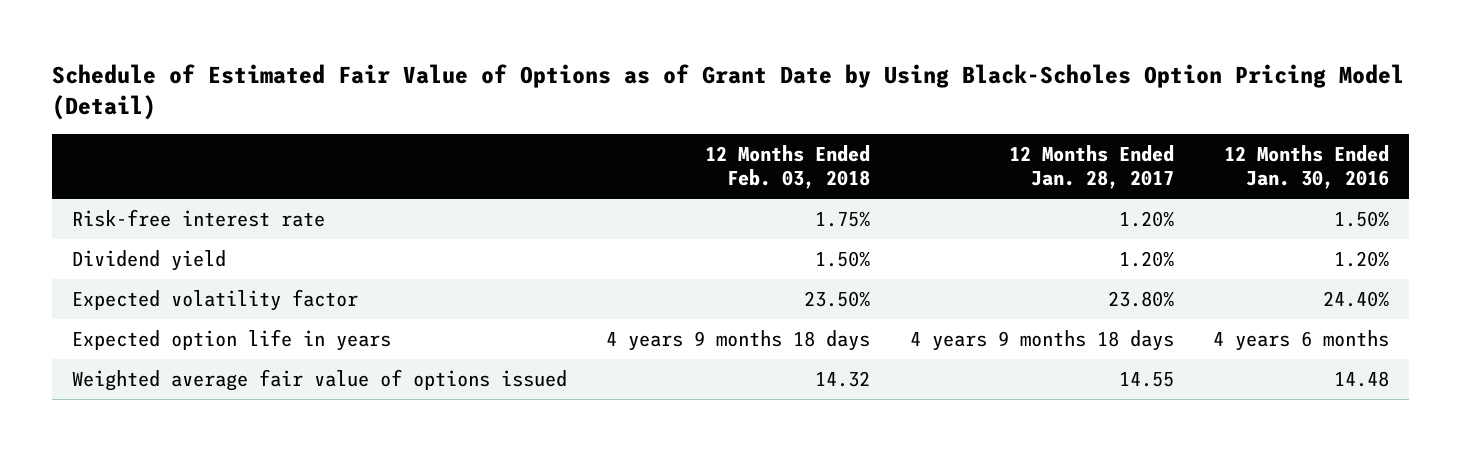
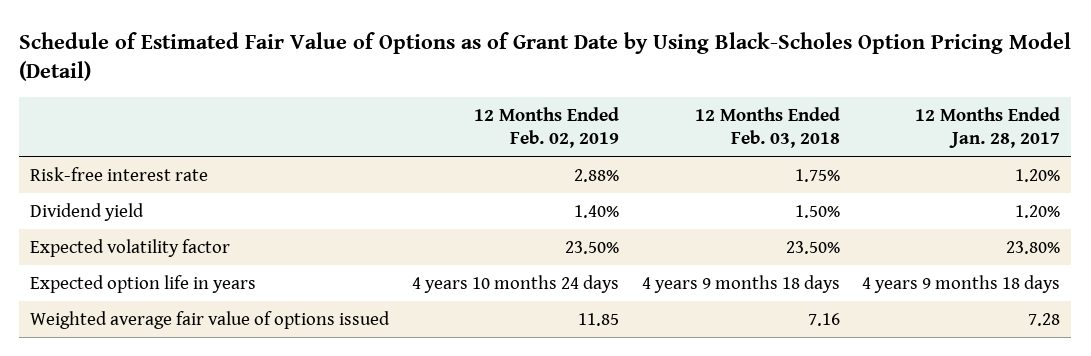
[1224,144,1390,190] 12 Months Ended Jan. 30, 2016 -> none
none -> [473,106,619,149] 12 Months Ended Feb. 02, 2019
[815,370,871,387] 14.32 -> [807,312,840,326] 7.16
[1118,371,1174,387] 14.55 -> [1028,312,1061,326] 7.28

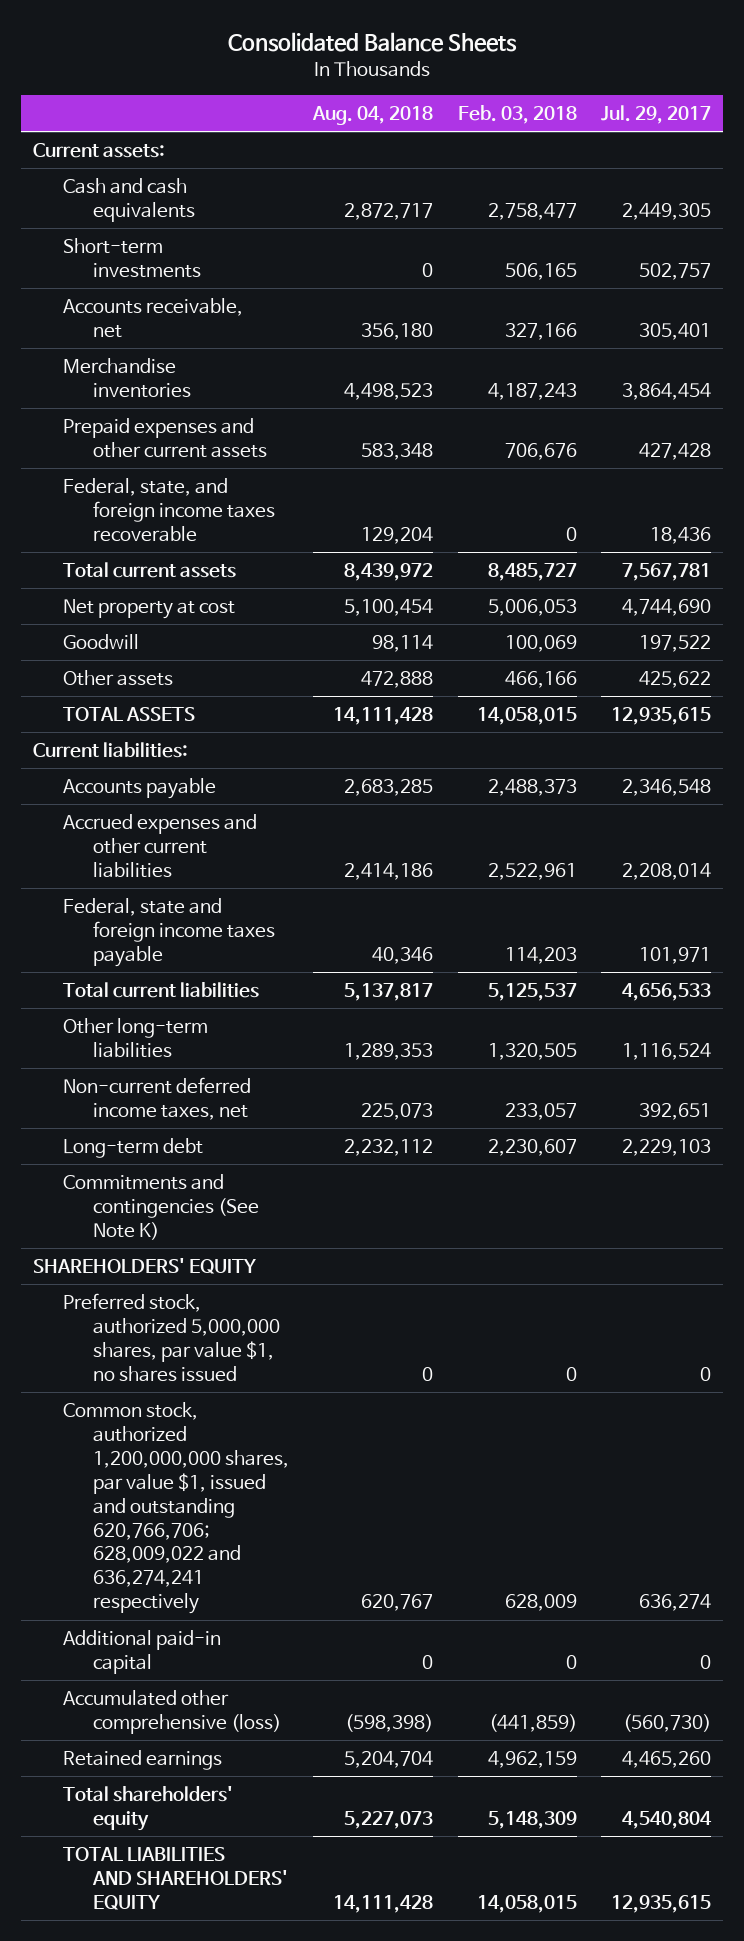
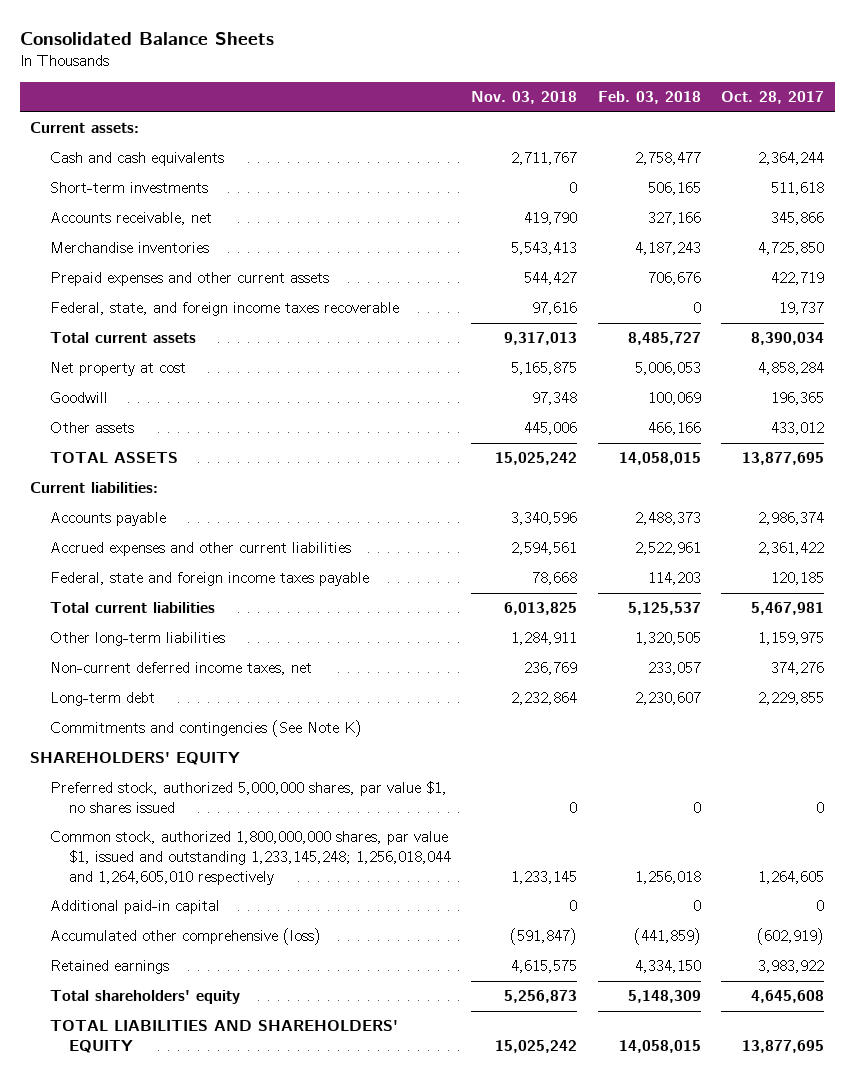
[312,105,434,125] Aug. 04, 2018 -> none
[601,104,712,124] Jul. 29, 2017 -> none
none -> [471,91,578,105] Nov. 03, 2018
none -> [721,91,825,105] Oct. 28, 2017
[62,1401,289,1615] Common stock, authorized 1,200,000,000 shares, par value $1, issued and outstanding 620,766,706; 628,009,022 and 636,274,241 respectively -> [49,831,452,885] Common stock, authorized 1,800,000,000 shares, par value $1, issued and outstanding 1,233,145,248; 1,256,018,044 and 1,264,605,010 respectively
[504,1594,577,1612] 628,009 -> [634,870,701,884] 1,256,018
[487,1750,577,1768] 4,962,159 -> [634,960,701,974] 4,334,150

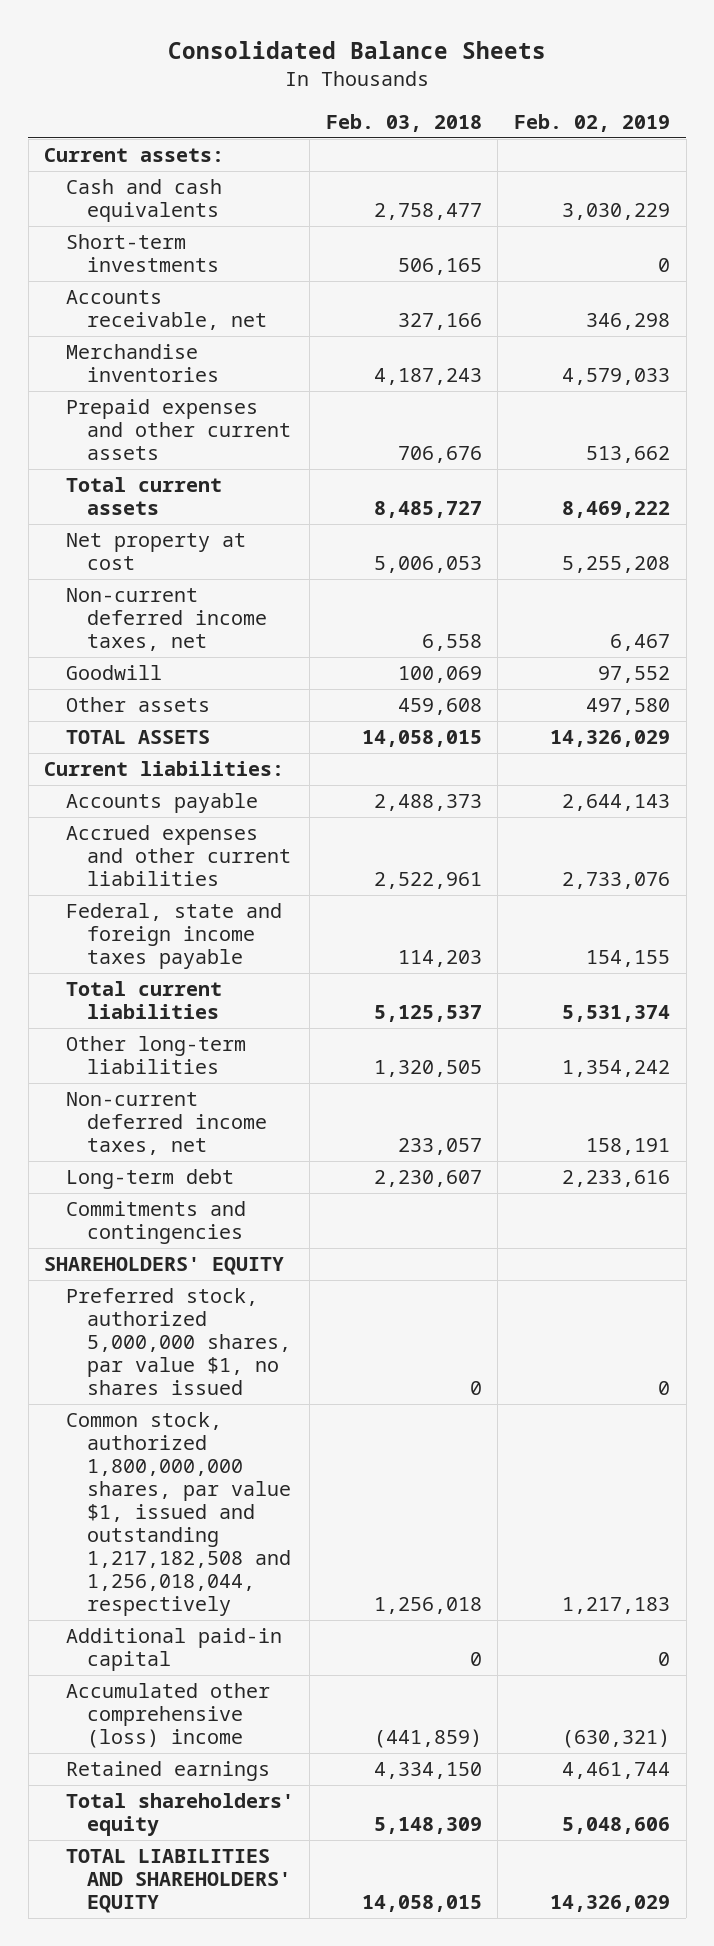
[471,91,578,105] Nov. 03, 2018 -> none
[721,91,825,105] Oct. 28, 2017 -> none
none -> [514,113,671,132] Feb. 02, 2019
[49,302,399,317] Federal, state, and foreign income taxes recoverable -> none
none -> [65,588,267,652] Non-current deferred income taxes, net
[647,422,701,436] 466,166 -> [397,698,482,716] 459,608
[49,720,362,738] Commitments and contingencies (See Note K) -> [65,1201,246,1245] Commitments and contingencies
[49,831,452,885] Common stock, authorized 1,800,000,000 shares, par value $1, issued and outstanding 1,233,145,248; 1,256,018,044 and 1,264,605,010 respectively -> [65,1412,291,1616] Common stock, authorized 1,800,000,000 shares, par value $1, issued and outstanding 1,217,182,508 and 1,256,018,044, respectively
[49,928,321,946] Accumulated other comprehensive (loss) -> [65,1683,270,1749] Accumulated other comprehensive (loss) income

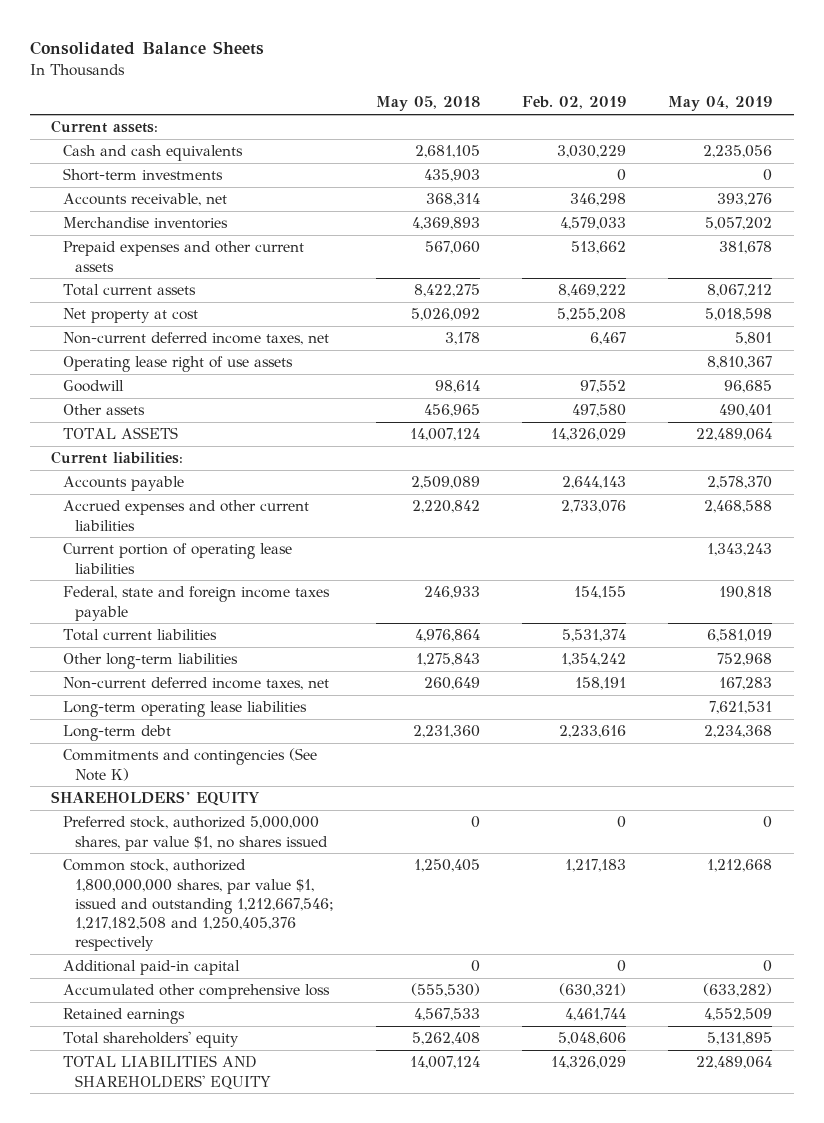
[325,113,482,132] Feb. 03, 2018 -> none
none -> [376,96,481,112] May 05, 2018
none -> [668,96,773,112] May 04, 2019
none -> [63,356,294,373] Operating lease right of use assets
none -> [63,543,293,574] Current portion of operating lease liabilities
none -> [63,701,308,718] Long-term operating lease liabilities
[65,1201,246,1245] Commitments and contingencies -> [63,748,318,781] Commitments and contingencies (See Note K)
[65,1412,291,1616] Common stock, authorized 1,800,000,000 shares, par value $1, issued and outstanding 1,217,182,508 and 1,256,018,044, respectively -> [63,859,334,952] Common stock, authorized 1,800,000,000 shares, par value $1, issued and outstanding 1,212,667,546; 1,217,182,508 and 1,250,405,376 respectively
[65,1683,270,1749] Accumulated other comprehensive (loss) income -> [63,984,331,1000] Accumulated other comprehensive loss

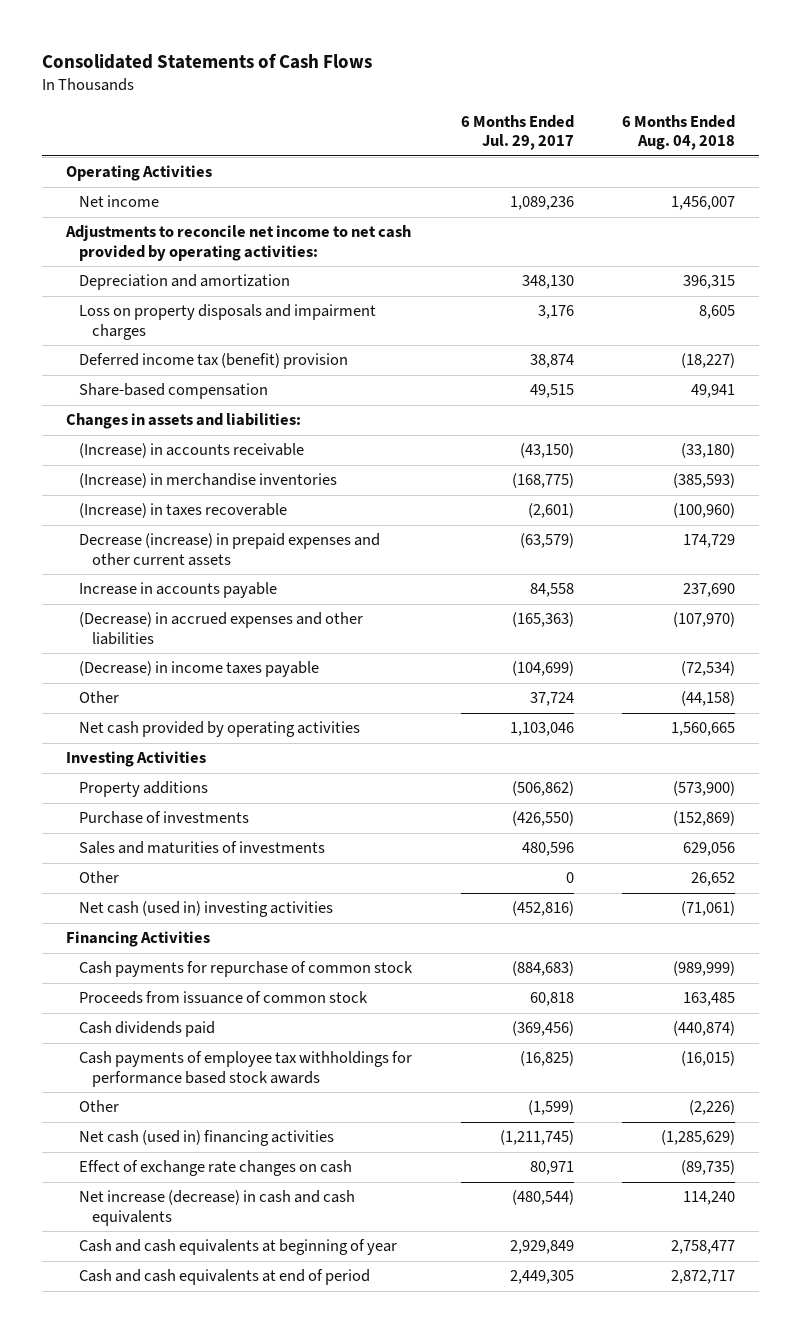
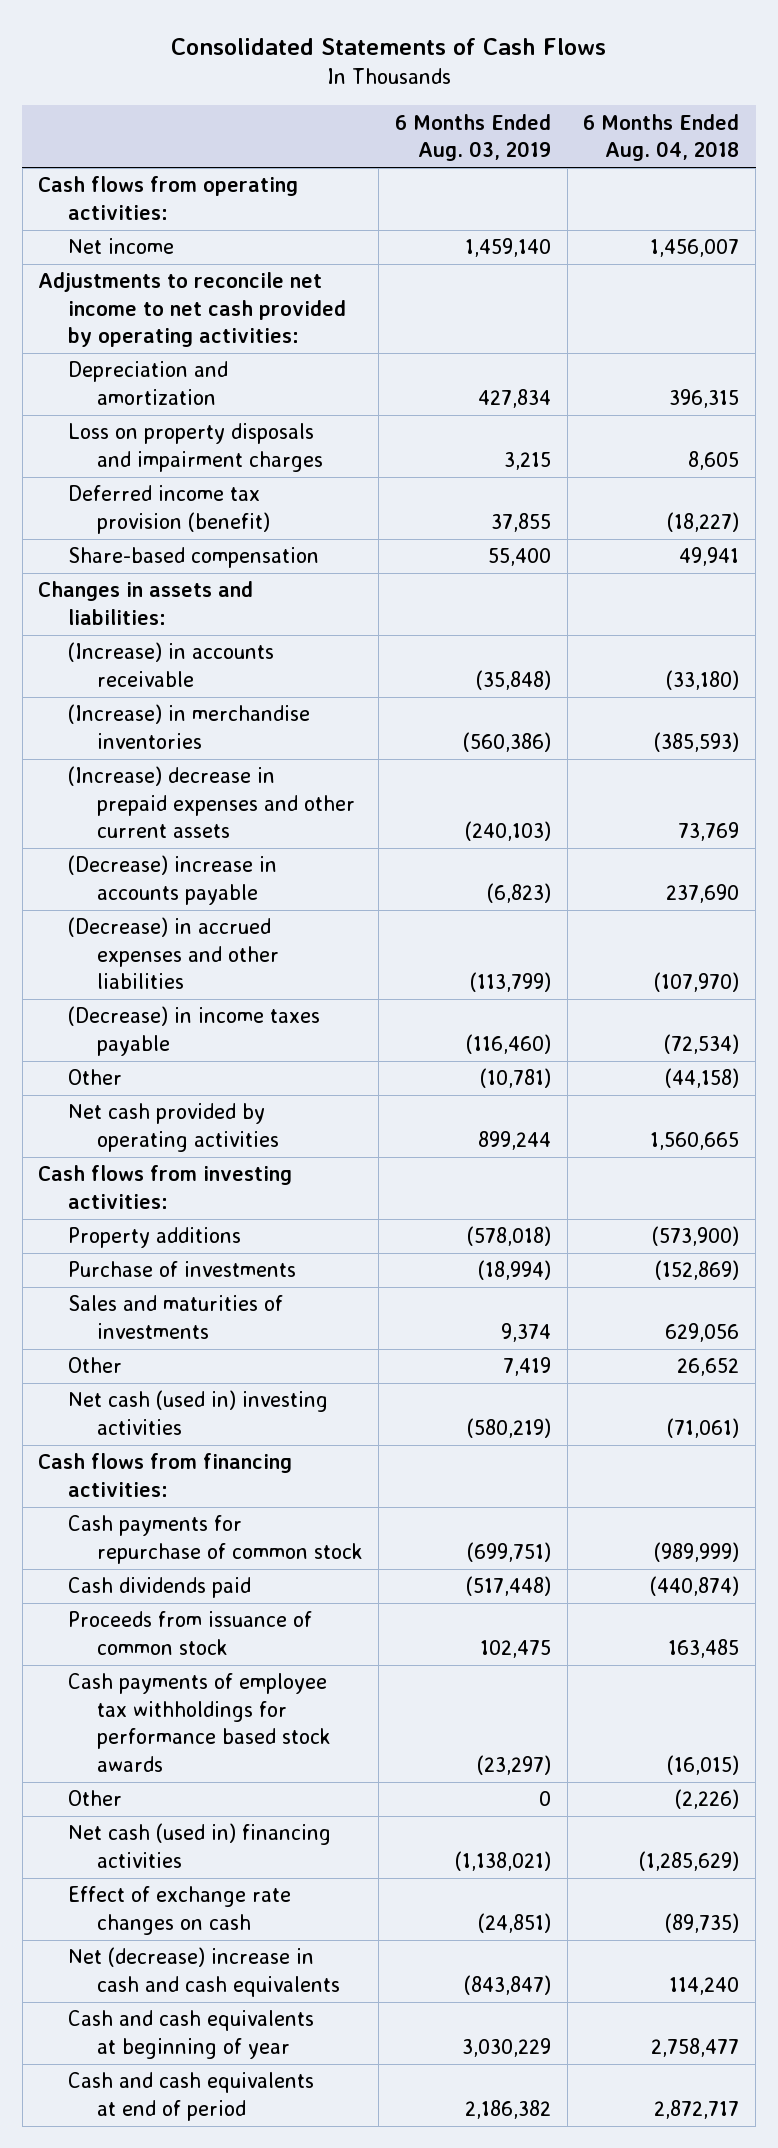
[460,114,574,151] 6 Months Ended Jul. 29, 2017 -> none
none -> [394,113,551,162] 6 Months Ended Aug. 03, 2019
[66,165,213,182] Operating Activities -> none
none -> [38,176,299,220] Cash flows from operating activities:
[79,353,349,370] Deferred income tax (benefit) provision -> [67,485,270,534] Deferred income tax provision (benefit)
[79,503,288,519] (Increase) in taxes recoverable -> none
[79,533,381,566] Decrease (increase) in prepaid expenses and other current assets -> [67,766,355,839] (Increase) decrease in prepaid expenses and other current assets
[682,534,735,549] 174,729 -> [678,822,740,842] 73,769
[79,582,278,599] Increase in accounts payable -> [67,855,277,905] (Decrease) increase in accounts payable
[66,751,207,768] Investing Activities -> none
none -> [38,1165,293,1209] Cash flows from investing activities:
[66,931,211,948] Financing Activities -> none
none -> [38,1453,293,1497] Cash flows from financing activities:
[79,991,369,1005] Proceeds from issuance of common stock -> [67,1611,312,1655] Proceeds from issuance of common stock
[79,1190,356,1226] Net increase (decrease) in cash and cash equivalents -> [67,1947,340,1997] Net (decrease) increase in cash and cash equivalents

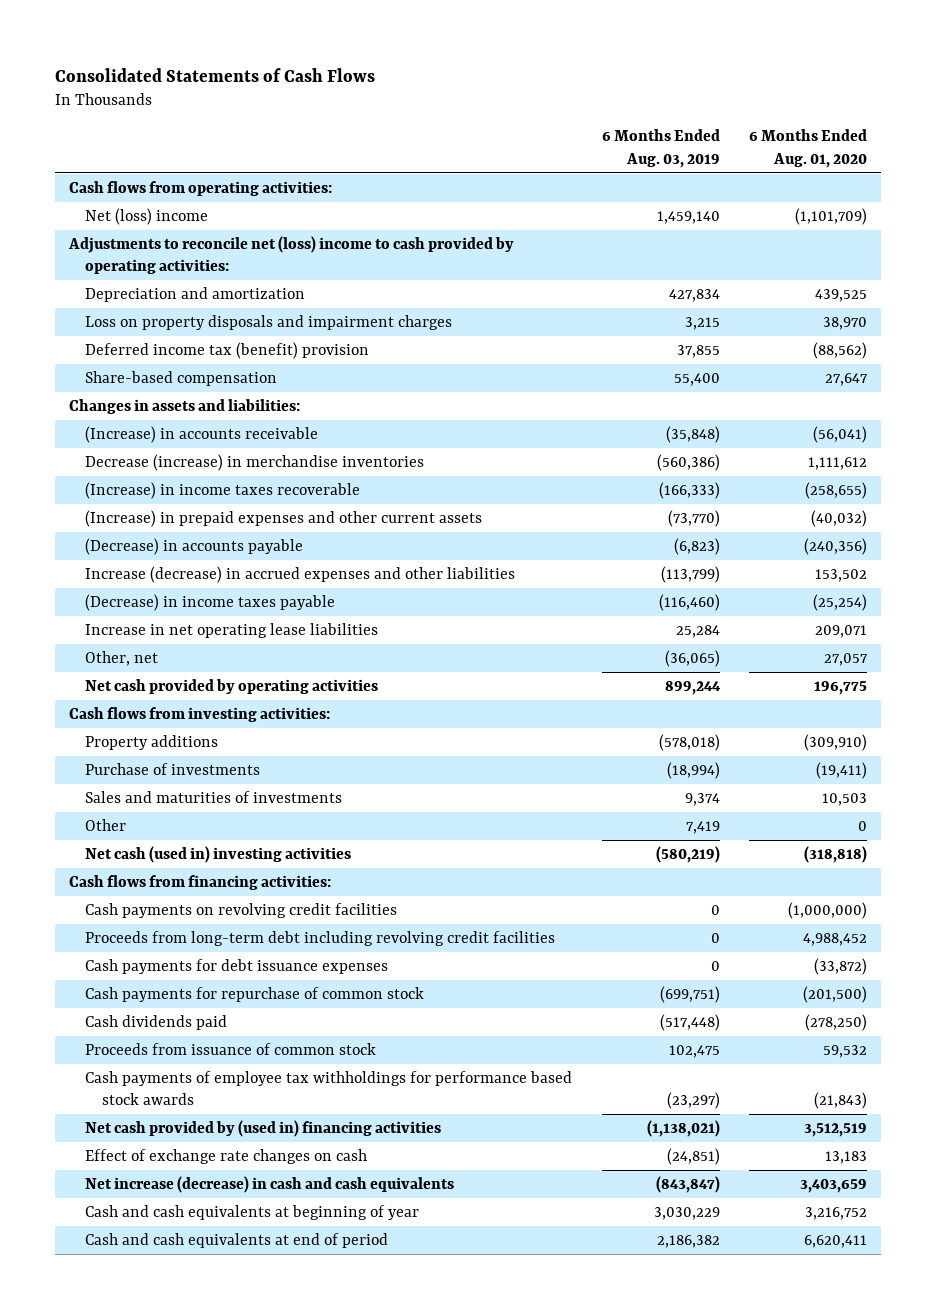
[583,113,740,162] 6 Months Ended Aug. 04, 2018 -> none
none -> [748,129,867,168] 6 Months Ended Aug. 01, 2020
[67,238,174,255] Net income -> [85,207,209,225] Net (loss) income
[38,272,346,348] Adjustments to reconcile net income to net cash provided by operating activities: -> [68,235,515,275] Adjustments to reconcile net (loss) income to cash provided by operating activities:
[67,485,270,534] Deferred income tax provision (benefit) -> [85,341,370,359] Deferred income tax (benefit) provision
[67,704,310,749] (Increase) in merchandise inventories -> [85,453,425,471] Decrease (increase) in merchandise inventories
none -> [85,481,361,499] (Increase) in income taxes recoverable
[67,766,355,839] (Increase) decrease in prepaid expenses and other current assets -> [85,509,483,527] (Increase) in prepaid expenses and other current assets
[464,821,551,842] (240,103) -> [667,509,720,527] (73,770)
[67,855,277,905] (Decrease) increase in accounts payable -> [85,537,304,555] (Decrease) in accounts payable
[67,917,279,990] (Decrease) in accrued expenses and other liabilities -> [85,565,516,583] Increase (decrease) in accrued expenses and other liabilities
none -> [85,622,379,638] Increase in net operating lease liabilities
[67,1069,122,1086] Other -> [85,650,159,666] Other, net
[479,1068,551,1089] (10,781) -> [664,649,720,667] (36,065)
none -> [85,902,398,918] Cash payments on revolving credit facilities
none -> [85,930,556,946] Proceeds from long-term debt including revolving credit facilities
none -> [85,958,389,974] Cash payments for debt issuance expenses
[67,1790,122,1807] Other -> none
[67,1823,331,1868] Net cash (used in) financing activities -> [85,1119,442,1137] Net cash provided by (used in) financing activities
[67,1947,340,1997] Net (decrease) increase in cash and cash equivalents -> [85,1175,455,1193] Net increase (decrease) in cash and cash equivalents

